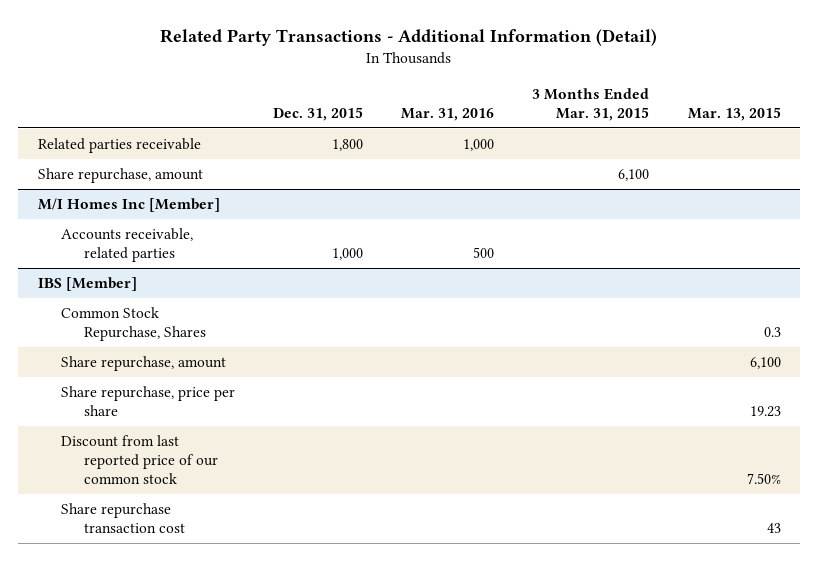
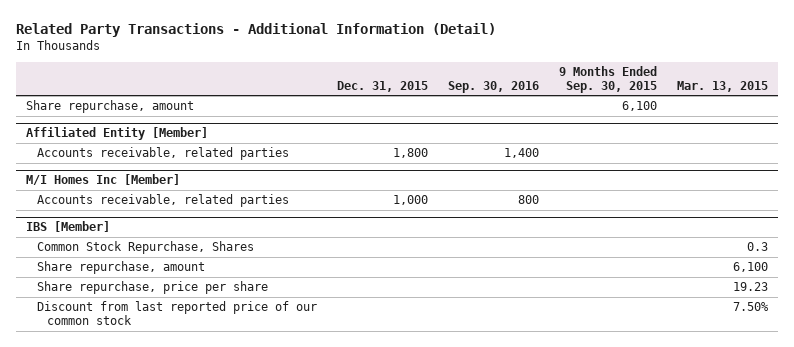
[401,107,495,121] Mar. 31, 2016 -> none
[532,87,650,121] 3 Months Ended Mar. 31, 2015 -> none
none -> [447,80,539,93] Sep. 30, 2016
none -> [558,65,657,93] 9 Months Ended Sep. 30, 2015
[37,138,201,154] Related parties receivable -> none
none -> [25,127,208,141] Affiliated Entity [Member]
none -> [36,147,289,161] Accounts receivable, related parties
[60,503,185,533] Share repurchase transaction cost -> none

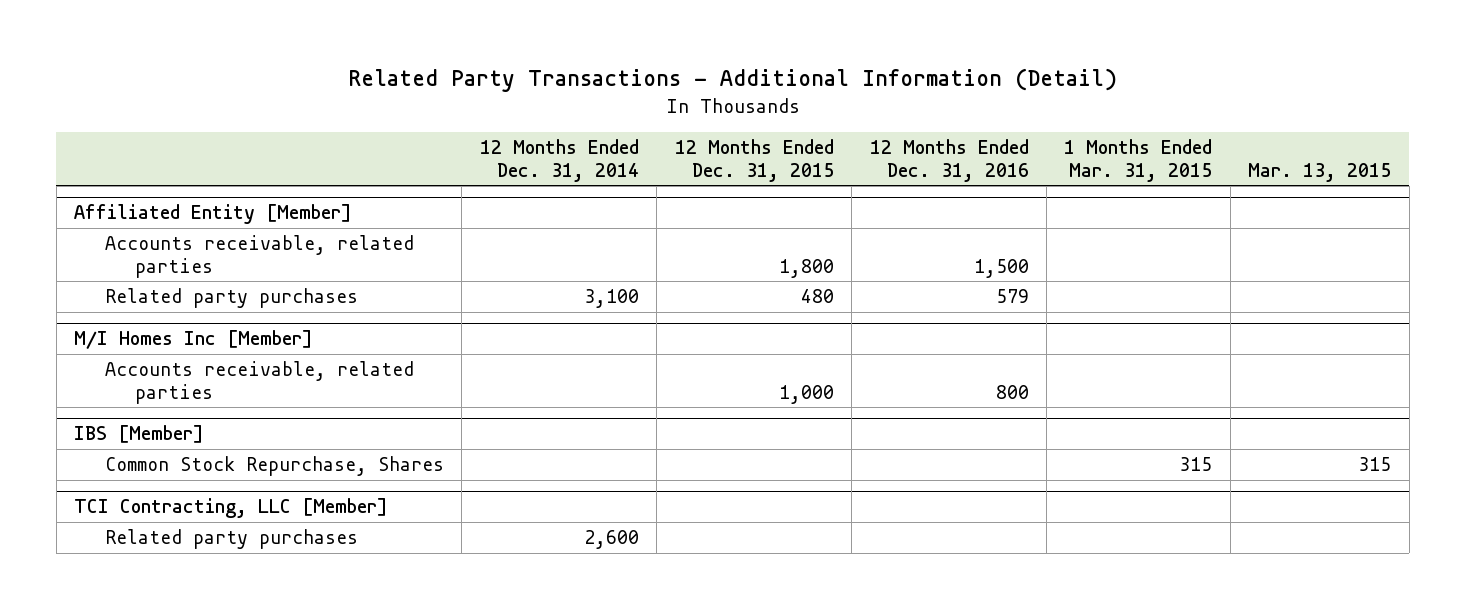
[336,80,428,92] Dec. 31, 2015 -> none
[447,80,539,93] Sep. 30, 2016 -> none
[558,65,657,93] 9 Months Ended Sep. 30, 2015 -> none
none -> [479,139,639,182] 12 Months Ended Dec. 31, 2014
none -> [674,139,834,182] 12 Months Ended Dec. 31, 2015
none -> [869,139,1029,182] 12 Months Ended Dec. 31, 2016
none -> [1064,139,1213,182] 1 Months Ended Mar. 31, 2015
[25,100,194,114] Share repurchase, amount -> none
none -> [104,287,358,308] Related party purchases
[36,261,205,275] Share repurchase, amount -> none
[36,281,268,295] Share repurchase, price per share -> none
[36,301,317,326] Discount from last reported price of our common stock -> none
[746,242,768,252] 0.3 -> [1358,456,1392,471] 315
none -> [74,498,389,519] TCI Contracting, LLC [Member]
none -> [104,528,358,549] Related party purchases

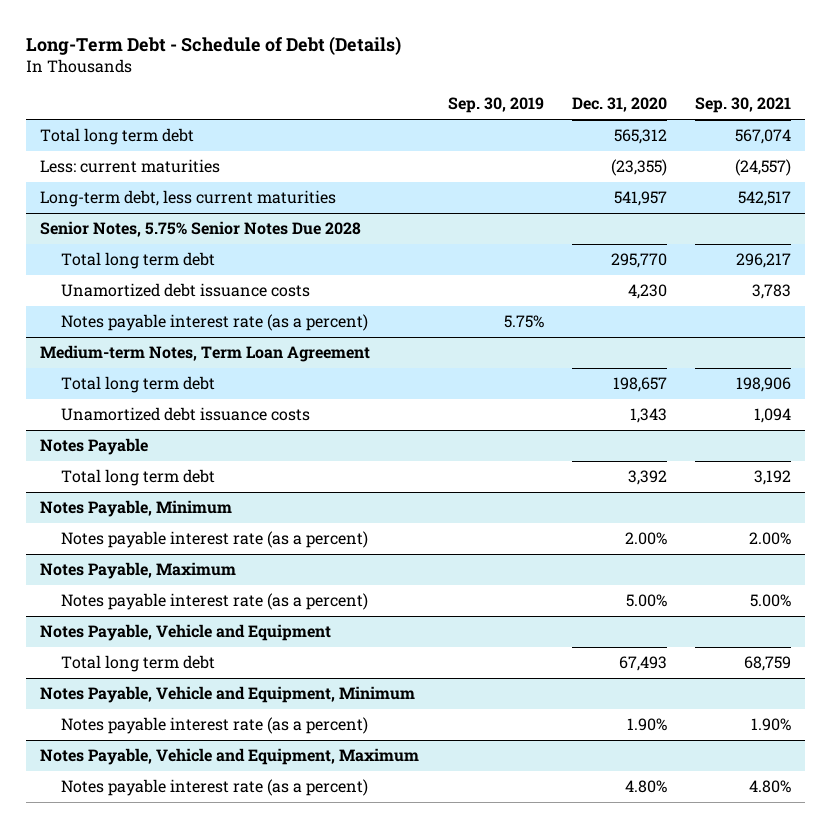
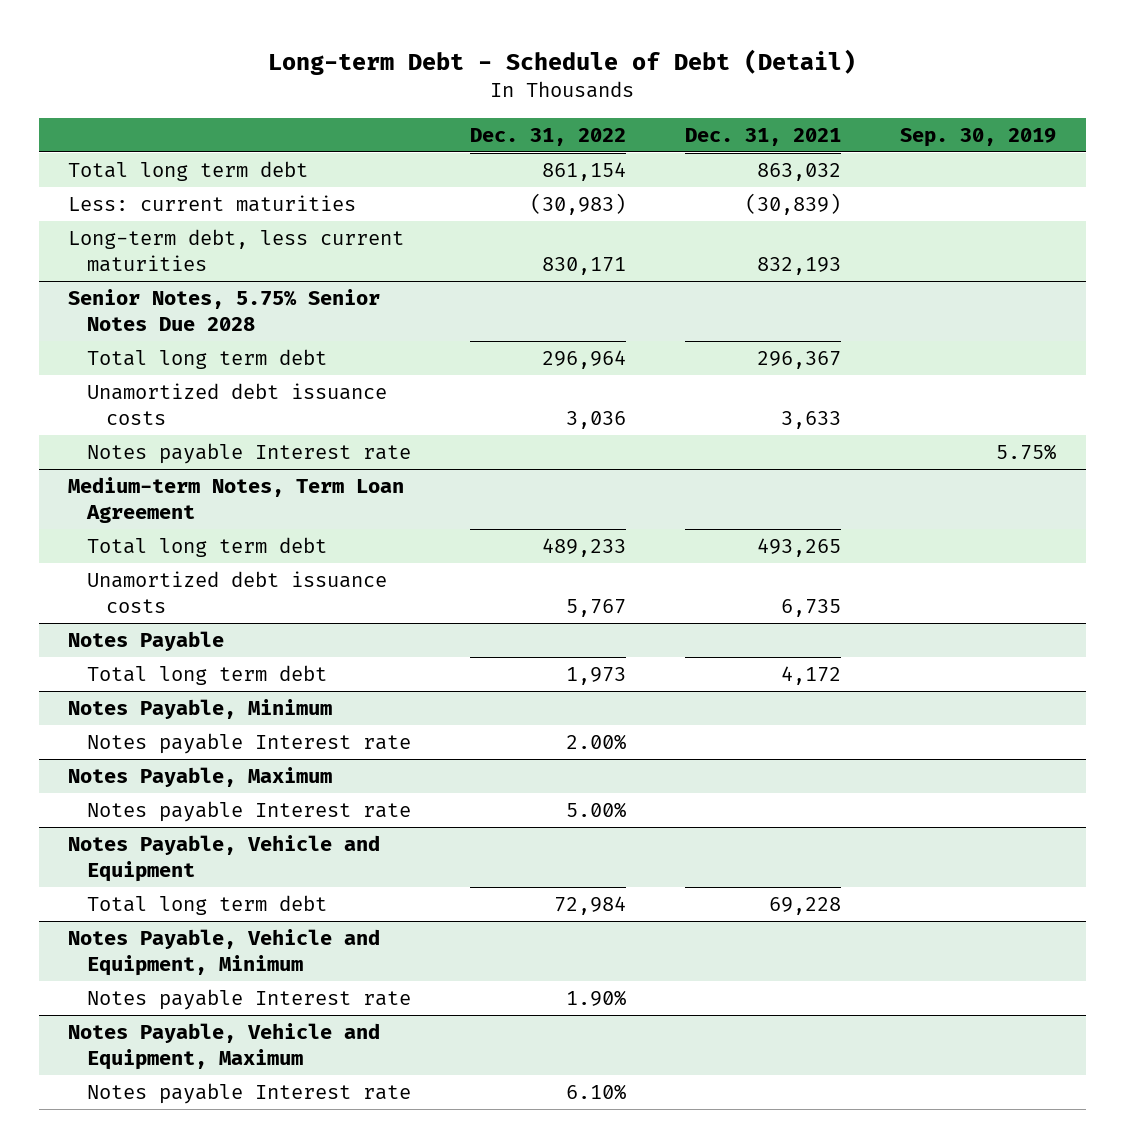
[26,35,402,55] Long-Term Debt - Schedule of Debt (Details) -> [268,49,857,76] Long-term Debt - Schedule of Debt (Detail)
[571,97,667,113] Dec. 31, 2020 -> none
[695,97,792,114] Sep. 30, 2021 -> none
none -> [470,127,627,146] Dec. 31, 2022
none -> [685,127,842,146] Dec. 31, 2021
[61,314,369,332] Notes payable interest rate (as a percent) -> [87,443,412,465] Notes payable Interest rate
[61,531,369,549] Notes payable interest rate (as a percent) -> [87,733,412,755] Notes payable Interest rate
[61,593,369,611] Notes payable interest rate (as a percent) -> [87,801,412,823] Notes payable Interest rate
[61,717,369,735] Notes payable interest rate (as a percent) -> [87,989,412,1011] Notes payable Interest rate
[61,779,369,797] Notes payable interest rate (as a percent) -> [87,1083,412,1105] Notes payable Interest rate

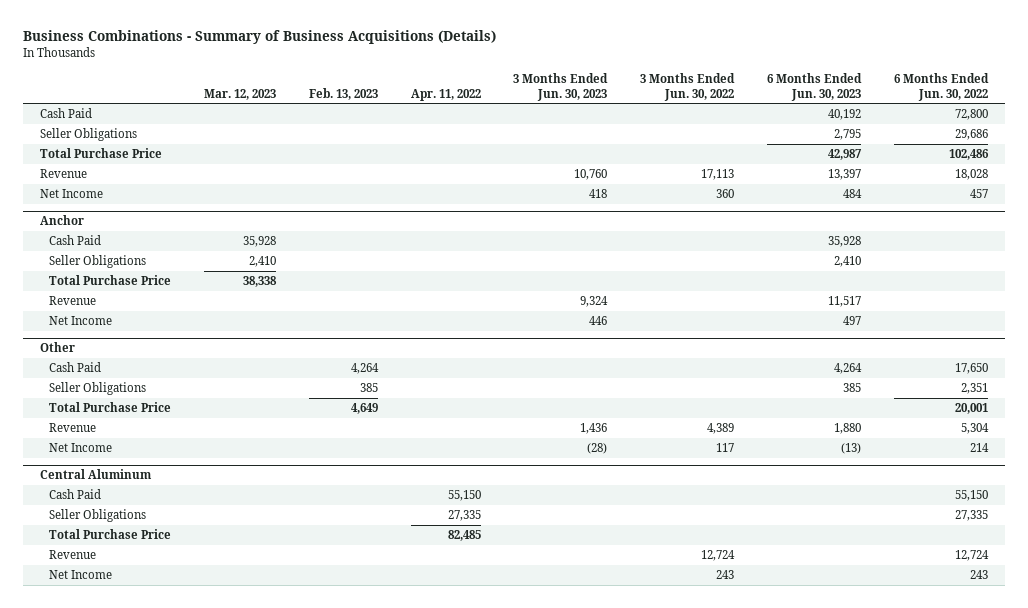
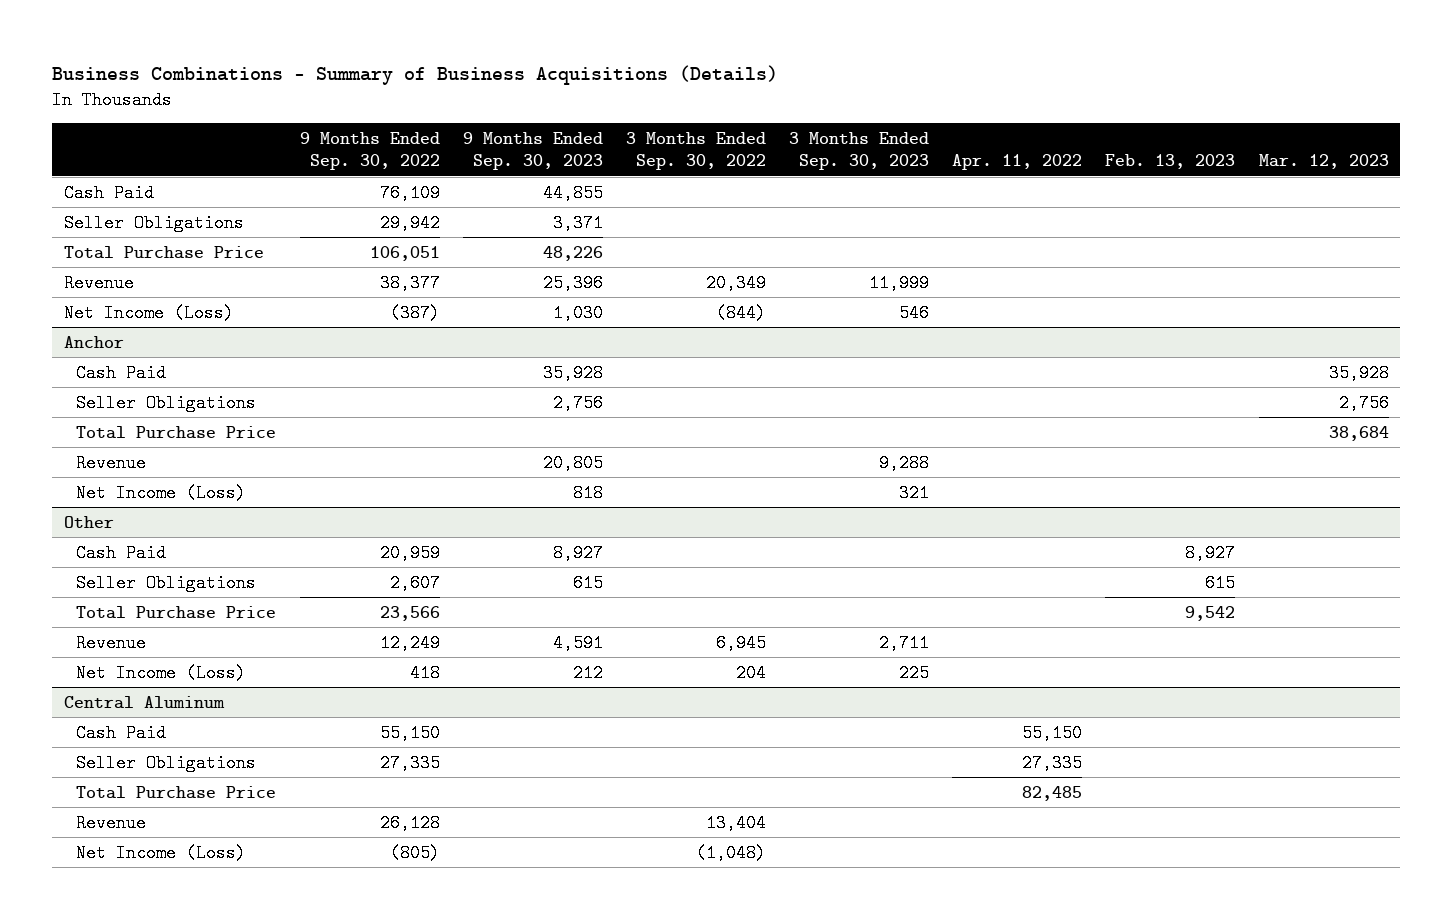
[513,72,609,101] 3 Months Ended Jun. 30, 2023 -> none
[640,72,736,101] 3 Months Ended Jun. 30, 2022 -> none
[767,72,863,101] 6 Months Ended Jun. 30, 2023 -> none
[894,72,990,101] 6 Months Ended Jun. 30, 2022 -> none
none -> [299,131,440,171] 9 Months Ended Sep. 30, 2022
none -> [462,131,603,171] 9 Months Ended Sep. 30, 2023
none -> [625,131,766,171] 3 Months Ended Sep. 30, 2022
none -> [789,131,930,171] 3 Months Ended Sep. 30, 2023
[39,189,103,199] Net Income -> [63,303,234,322] Net Income (Loss)
[248,256,276,268] 2,410 -> [1338,393,1389,412] 2,756
[242,276,277,288] 38,338 -> [1328,425,1389,441] 38,684
[48,316,112,326] Net Income -> [76,483,247,502] Net Income (Loss)
[350,363,379,375] 4,264 -> [1185,543,1236,562] 8,927
[359,383,378,393] 385 -> [1205,573,1236,592] 615
[350,403,378,415] 4,649 -> [1185,605,1236,621] 9,542
[48,443,112,453] Net Income -> [76,663,247,682] Net Income (Loss)
[48,570,112,580] Net Income -> [76,843,247,862] Net Income (Loss)

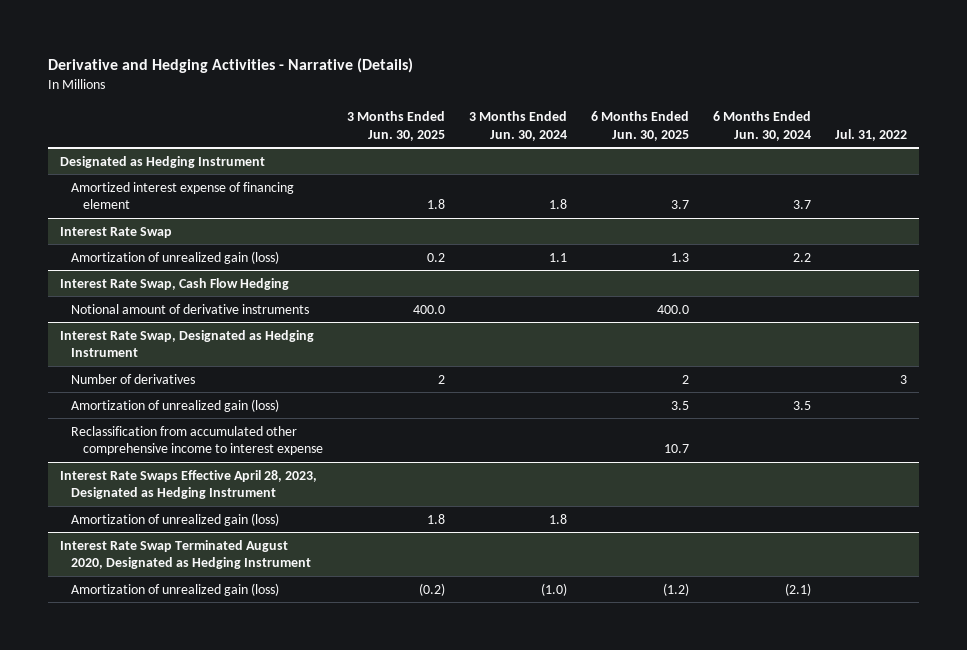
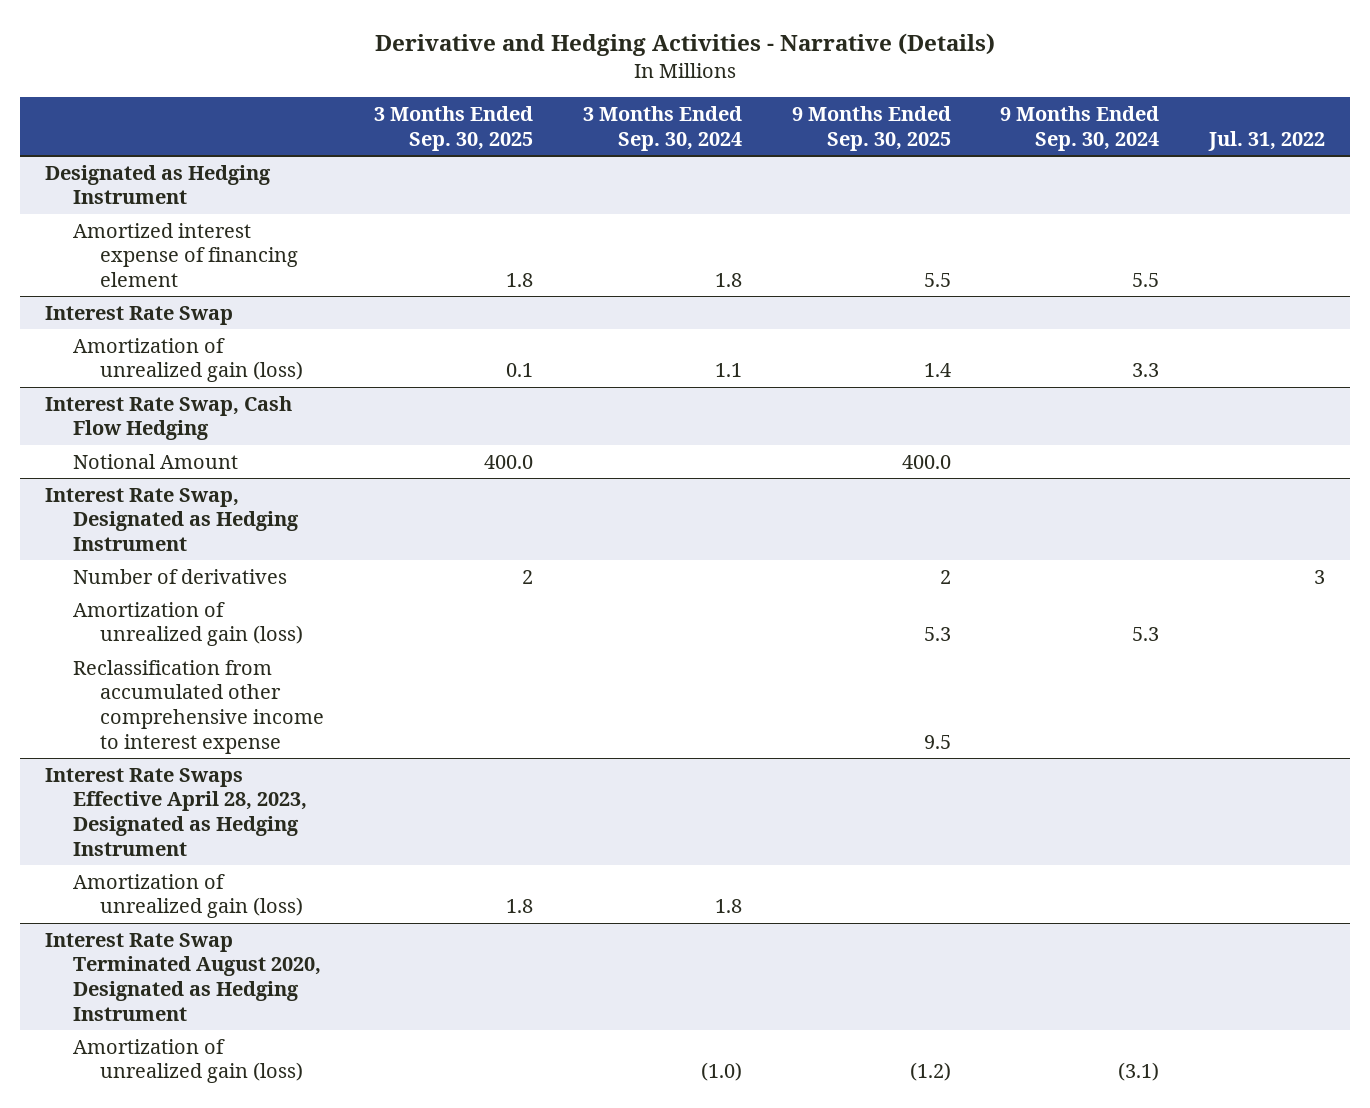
[346,110,445,141] 3 Months Ended Jun. 30, 2025 -> none
[468,110,567,141] 3 Months Ended Jun. 30, 2024 -> none
[590,110,689,141] 6 Months Ended Jun. 30, 2025 -> none
[713,110,812,141] 6 Months Ended Jun. 30, 2024 -> none
none -> [373,106,533,151] 3 Months Ended Sep. 30, 2025
none -> [582,106,742,151] 3 Months Ended Sep. 30, 2024
none -> [791,106,951,151] 9 Months Ended Sep. 30, 2025
none -> [1000,106,1160,151] 9 Months Ended Sep. 30, 2024
[71,303,310,314] Notional amount of derivative instruments -> [72,453,238,469] Notional Amount

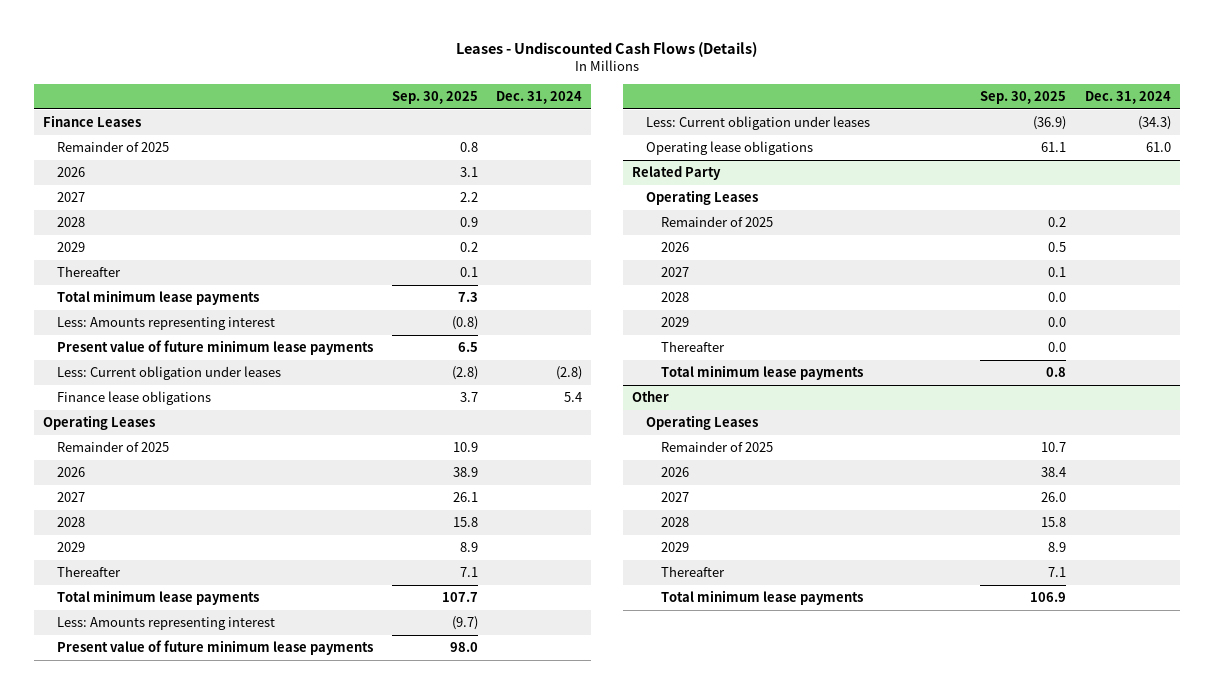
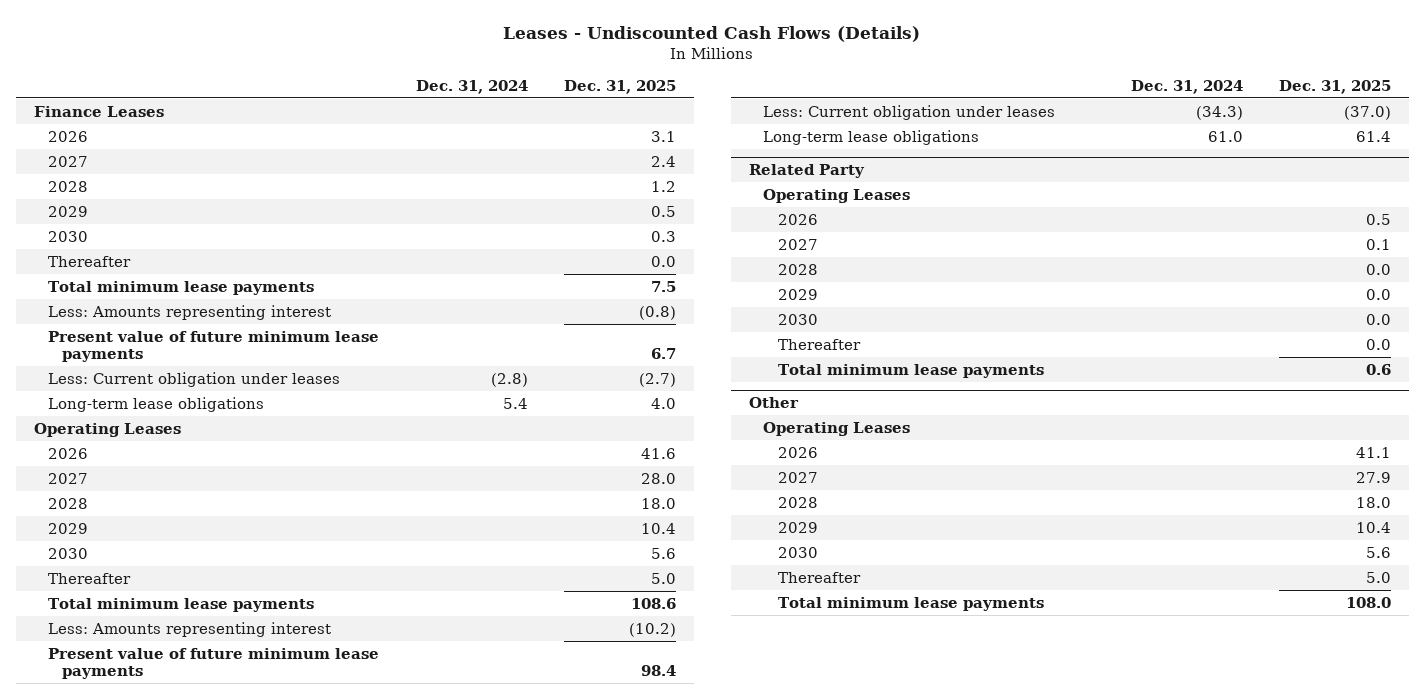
[391,90,478,104] Sep. 30, 2025 -> none
none -> [563,79,676,94] Dec. 31, 2025
[57,141,170,153] Remainder of 2025 -> none
none -> [48,230,89,242] 2030
[57,391,212,406] Finance lease obligations -> [48,396,265,412] Long-term lease obligations
[57,441,170,453] Remainder of 2025 -> none
none -> [48,547,89,559] 2030
[646,141,814,156] Operating lease obligations -> [763,129,980,145] Long-term lease obligations
[660,216,773,228] Remainder of 2025 -> none
none -> [777,313,818,325] 2030
[660,441,773,453] Remainder of 2025 -> none
none -> [777,546,818,558] 2030

